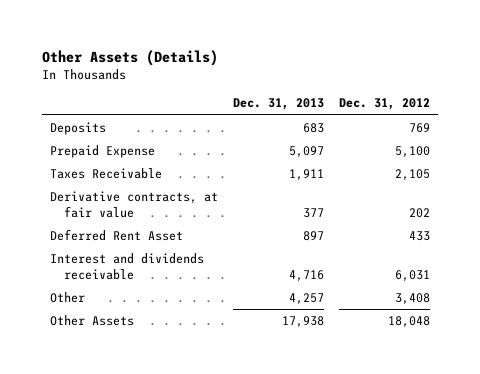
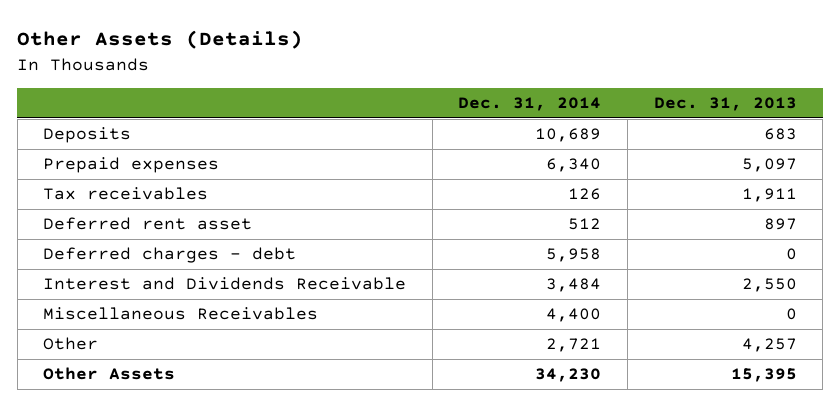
[339,98,431,111] Dec. 31, 2012 -> none
none -> [458,97,602,112] Dec. 31, 2014
[49,191,218,218] Derivative contracts, at fair value -> none
[49,145,155,159] Prepaid Expense -> [43,157,220,174] Prepaid expenses
[49,168,162,180] Taxes Receivable -> [43,187,209,201] Tax receivables
[49,229,183,242] Deferred Rent Asset -> [43,217,253,231] Deferred rent asset
none -> [43,247,297,264] Deferred charges - debt
[49,253,204,280] Interest and dividends receivable -> [43,277,407,291] Interest and Dividends Receivable
[289,269,325,282] 4,716 -> [741,278,797,293] 2,550
none -> [43,307,319,321] Miscellaneous Receivables
[282,316,325,329] 17,938 -> [730,368,797,383] 15,395

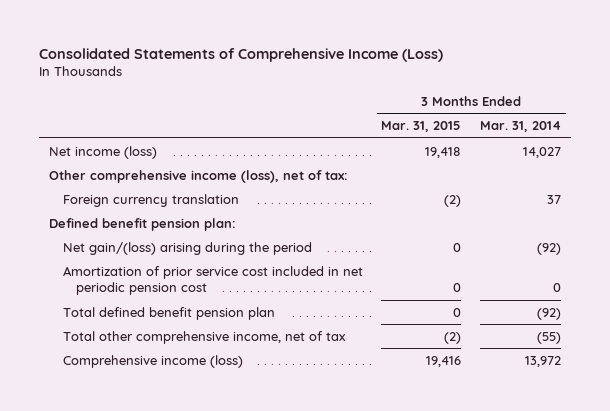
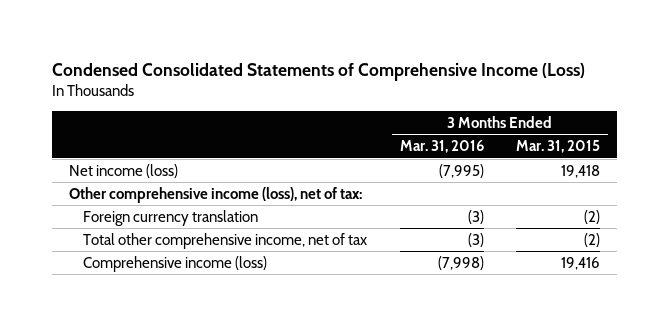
[39,48,444,63] Consolidated Statements of Comprehensive Income (Loss) -> [52,62,586,81] Condensed Consolidated Statements of Comprehensive Income (Loss)
[480,120,562,132] Mar. 31, 2014 -> none
none -> [399,140,484,154] Mar. 31, 2016
[48,217,236,231] Defined benefit pension plan: -> none
[62,241,312,255] Net gain/(loss) arising during the period -> none
[62,265,363,296] Amortization of prior service cost included in net periodic pension cost -> none
[62,306,275,320] Total defined benefit pension plan -> none

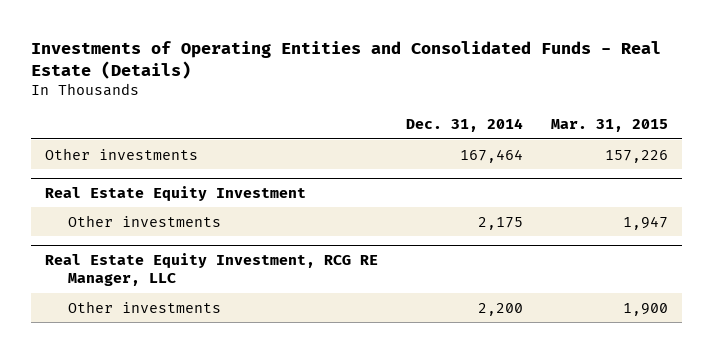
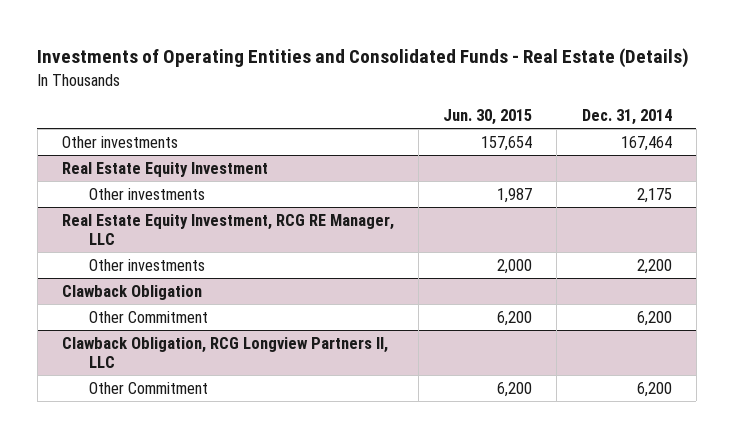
[551,119,669,133] Mar. 31, 2015 -> none
none -> [443,109,533,126] Jun. 30, 2015
none -> [62,284,203,300] Clawback Obligation
none -> [88,310,208,323] Other Commitment
none -> [62,336,389,369] Clawback Obligation, RCG Longview Partners II, LLC
none -> [88,381,208,394] Other Commitment

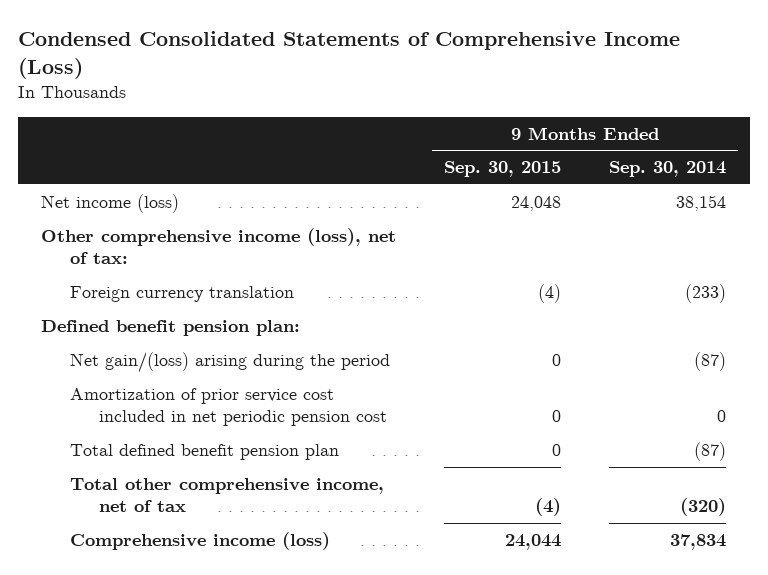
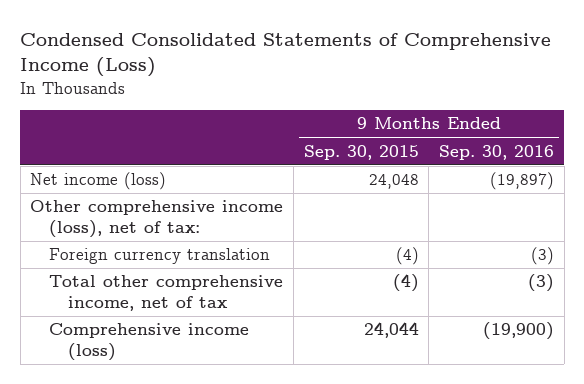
[609,161,727,178] Sep. 30, 2014 -> none
none -> [439,144,555,160] Sep. 30, 2016
[41,320,301,337] Defined benefit pension plan: -> none
[70,352,391,374] Net gain/(loss) arising during the period -> none
[70,388,387,427] Amortization of prior service cost included in net periodic pension cost -> none
[70,444,340,461] Total defined benefit pension plan -> none

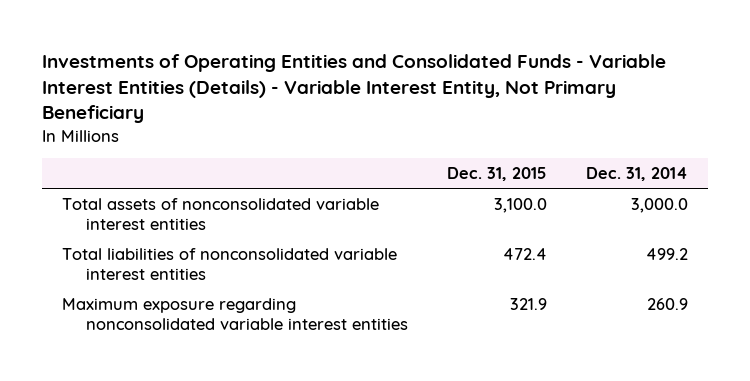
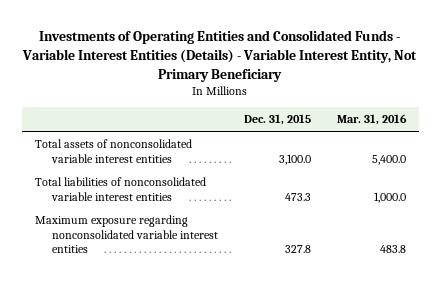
[586,167,689,182] Dec. 31, 2014 -> none
none -> [336,114,407,126] Mar. 31, 2016
[502,247,547,260] 472.4 -> [284,192,311,201] 473.3
[509,297,547,310] 321.9 -> [284,245,311,254] 327.8

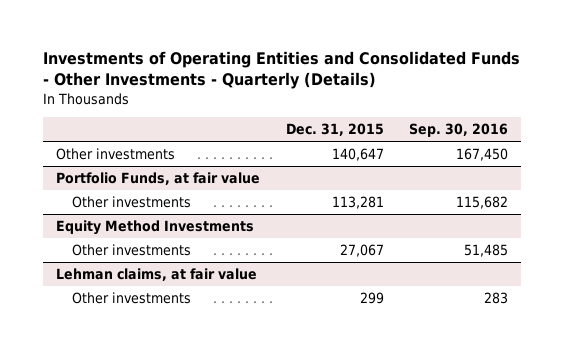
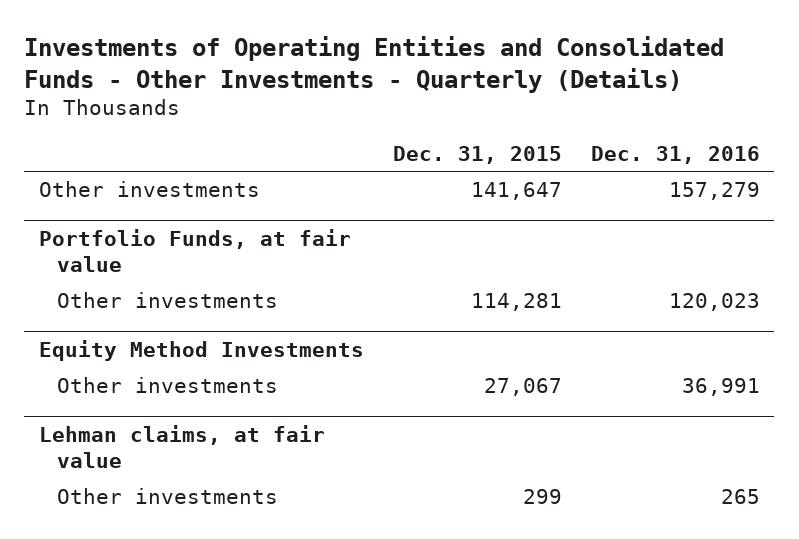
[409,123,509,138] Sep. 30, 2016 -> none
none -> [590,145,760,164] Dec. 31, 2016
[331,147,384,161] 140,647 -> [470,182,562,201] 141,647
[331,195,384,209] 113,281 -> [470,293,562,312] 114,281

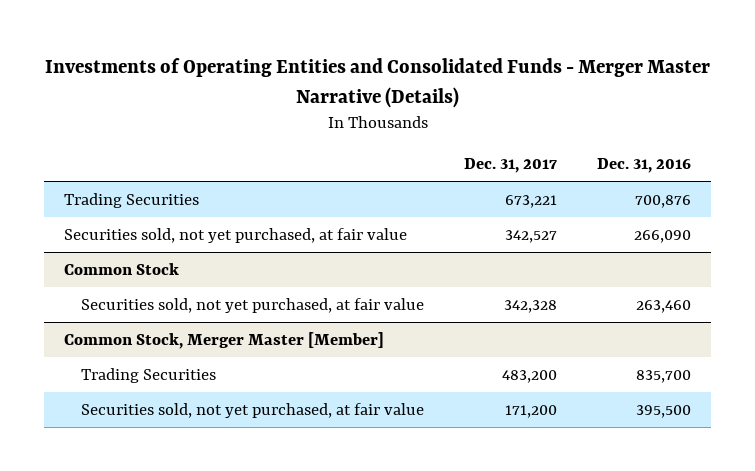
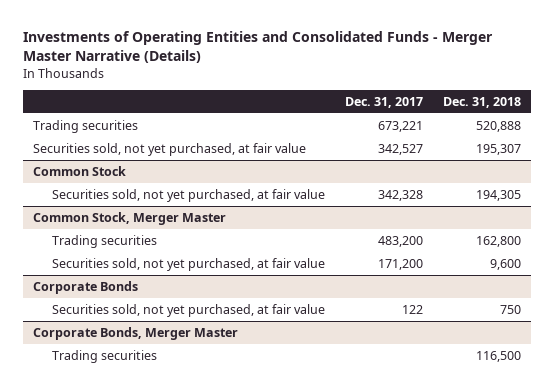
[596,158,691,174] Dec. 31, 2016 -> none
none -> [442,97,521,109] Dec. 31, 2018
[64,192,200,208] Trading Securities -> [33,119,139,133] Trading securities
[64,331,385,349] Common Stock, Merger Master [Member] -> [33,211,227,225] Common Stock, Merger Master
[80,367,216,383] Trading Securities -> [51,234,157,248] Trading securities
none -> [33,280,139,294] Corporate Bonds
none -> [51,303,325,317] Securities sold, not yet purchased, at fair value
none -> [33,326,239,340] Corporate Bonds, Merger Master
none -> [51,349,157,363] Trading securities

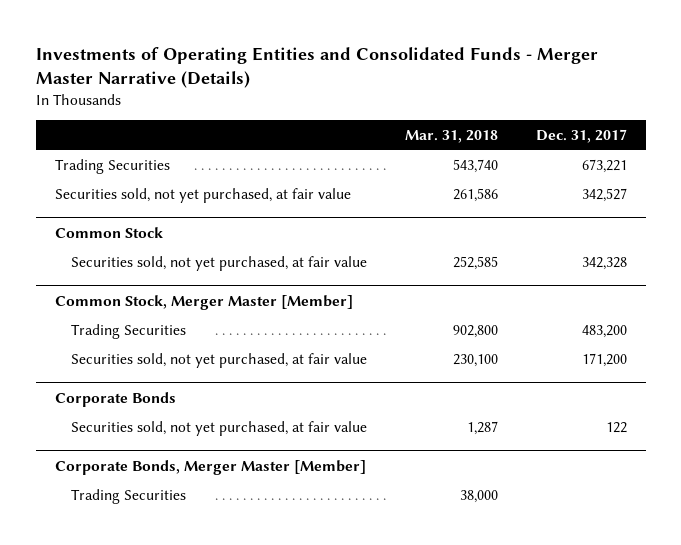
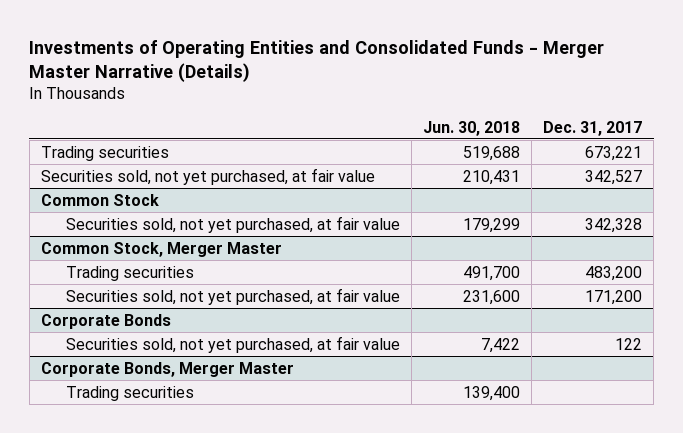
[404,129,498,143] Mar. 31, 2018 -> none
none -> [422,120,520,136] Jun. 30, 2018
[54,158,170,174] Trading Securities -> [40,145,169,161] Trading securities
[54,294,353,310] Common Stock, Merger Master [Member] -> [40,241,282,257] Common Stock, Merger Master
[70,323,186,339] Trading Securities -> [65,265,194,281] Trading securities
[54,459,366,475] Corporate Bonds, Merger Master [Member] -> [40,361,294,377] Corporate Bonds, Merger Master
[70,488,186,504] Trading Securities -> [65,385,194,401] Trading securities

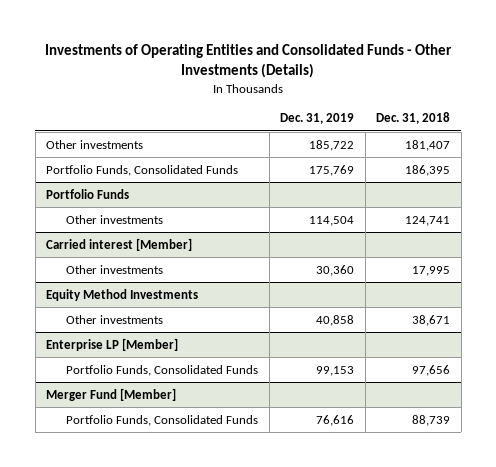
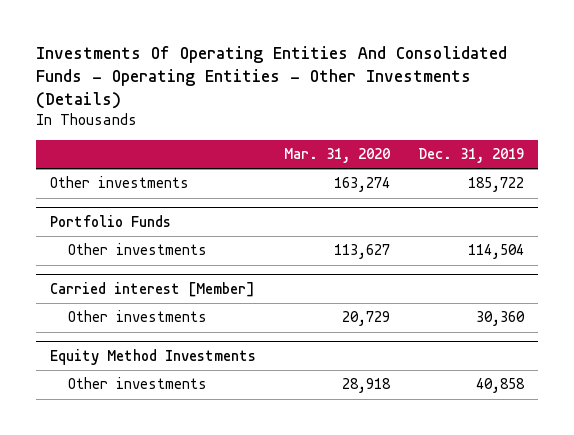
[45,44,453,79] Investments of Operating Entities and Consolidated Funds - Other Investments (Details) -> [35,45,507,109] Investments Of Operating Entities And Consolidated Funds - Operating Entities - Other Investments (Details)
[376,112,451,125] Dec. 31, 2018 -> none
none -> [283,148,390,164] Mar. 31, 2020
[46,164,239,176] Portfolio Funds, Consolidated Funds -> none
[46,337,179,351] Enterprise LP [Member] -> none
[65,364,258,376] Portfolio Funds, Consolidated Funds -> none
[46,387,177,401] Merger Fund [Member] -> none
[65,414,258,426] Portfolio Funds, Consolidated Funds -> none

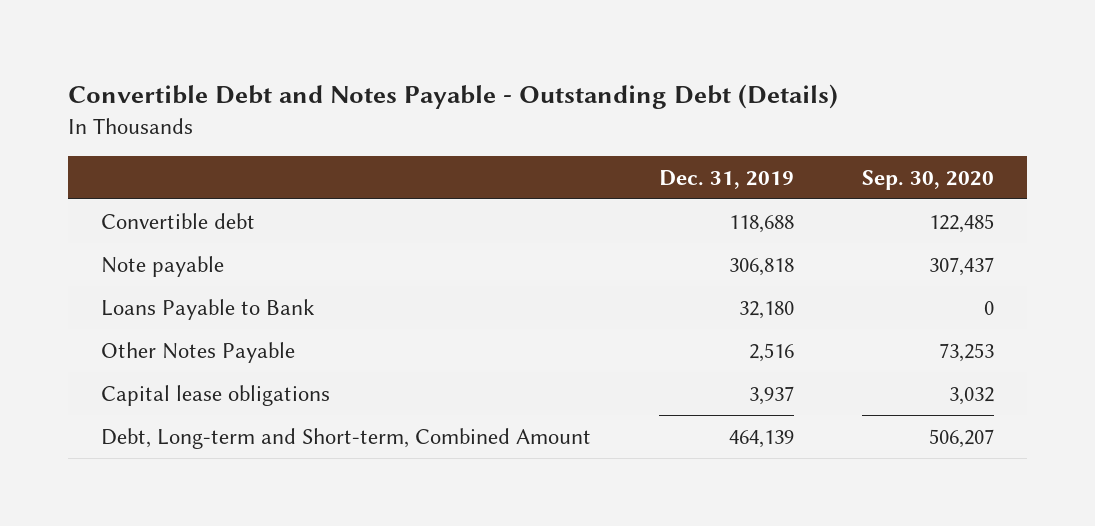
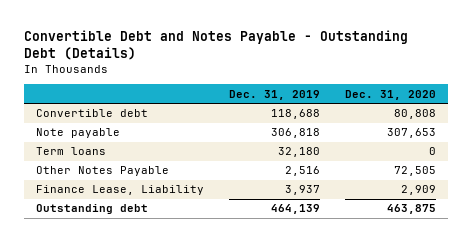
[861,170,994,191] Sep. 30, 2020 -> none
none -> [344,89,436,100] Dec. 31, 2020
[101,298,316,320] Loans Payable to Bank -> [36,147,107,156] Term loans
[101,384,331,406] Capital lease obligations -> [36,185,205,196] Finance Lease, Liability
[101,427,592,449] Debt, Long-term and Short-term, Combined Amount -> [36,204,149,215] Outstanding debt

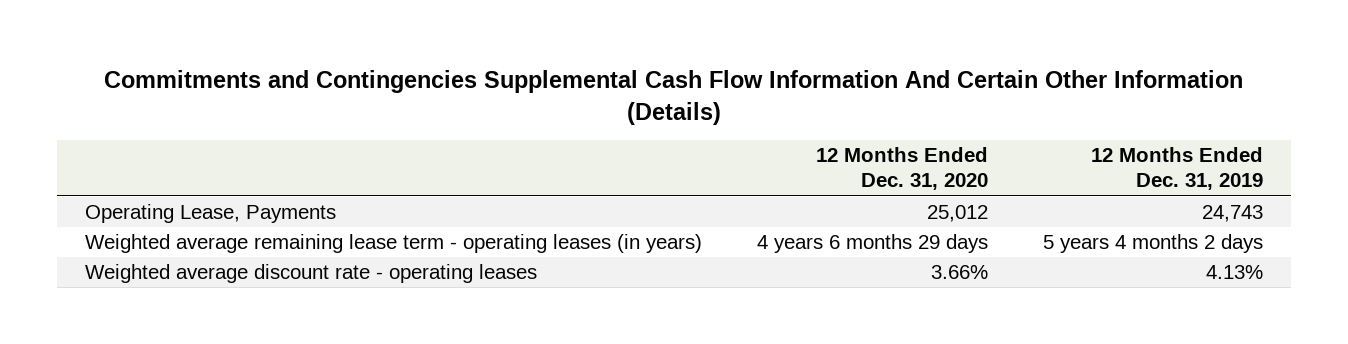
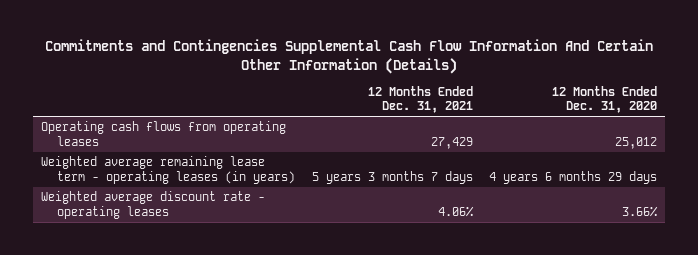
[1091,147,1264,191] 12 Months Ended Dec. 31, 2019 -> none
none -> [367,85,473,114] 12 Months Ended Dec. 31, 2021
[84,204,336,224] Operating Lease, Payments -> [41,121,287,147] Operating cash flows from operating leases

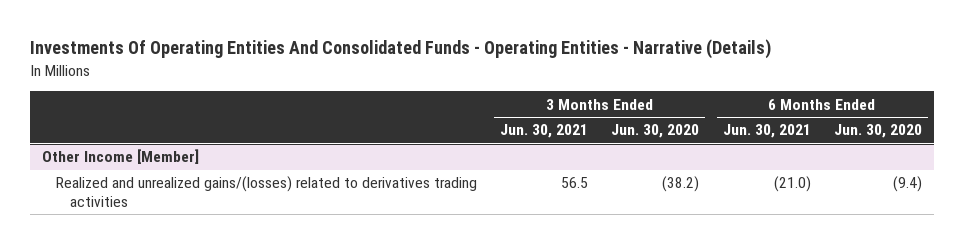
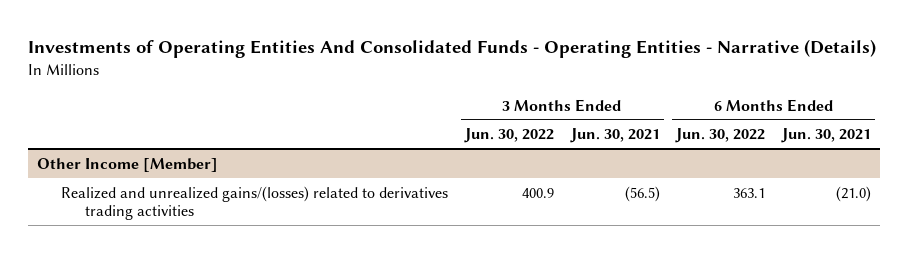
[30,39,772,60] Investments Of Operating Entities And Consolidated Funds - Operating Entities - Narrative (Details) -> [28,39,877,59] Investments of Operating Entities And Consolidated Funds - Operating Entities - Narrative (Details)
[611,124,700,139] Jun. 30, 2020 -> none
[833,124,922,139] Jun. 30, 2020 -> none
none -> [463,128,554,144] Jun. 30, 2022
none -> [675,128,766,144] Jun. 30, 2022
[561,177,589,189] 56.5 -> [624,185,660,202] (56.5)

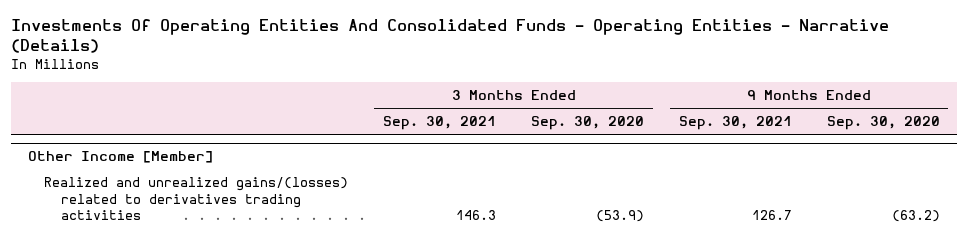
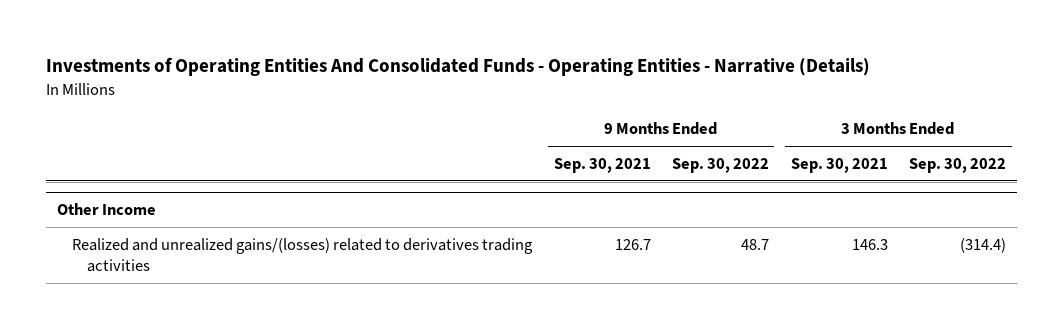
[10,18,889,54] Investments Of Operating Entities And Consolidated Funds - Operating Entities - Narrative (Details) -> [46,57,871,77] Investments of Operating Entities And Consolidated Funds - Operating Entities - Narrative (Details)
[530,116,644,131] Sep. 30, 2020 -> none
[826,116,940,131] Sep. 30, 2020 -> none
none -> [672,157,770,173] Sep. 30, 2022
none -> [909,157,1007,173] Sep. 30, 2022
[27,151,213,164] Other Income [Member] -> [56,203,156,216] Other Income

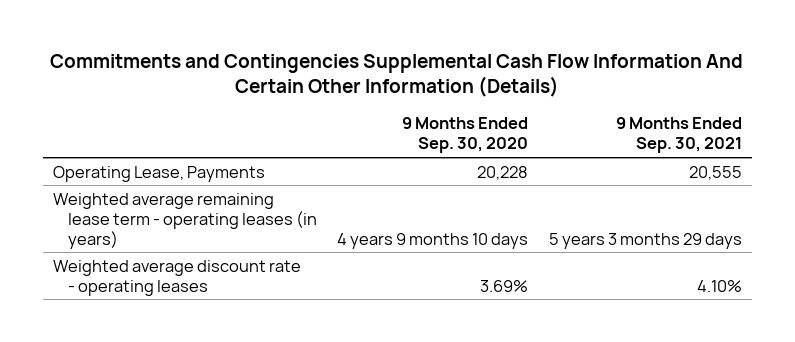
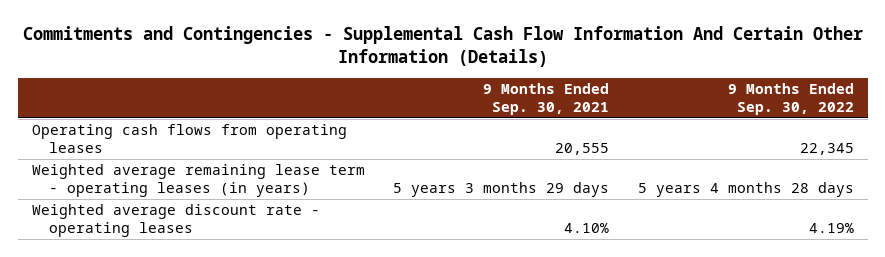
[50,53,744,98] Commitments and Contingencies Supplemental Cash Flow Information And Certain Other Information (Details) -> [22,26,863,67] Commitments and Contingencies - Supplemental Cash Flow Information And Certain Other Information (Details)
[402,117,529,154] 9 Months Ended Sep. 30, 2020 -> none
none -> [727,83,854,115] 9 Months Ended Sep. 30, 2022
[52,165,265,182] Operating Lease, Payments -> [31,124,347,154] Operating cash flows from operating leases

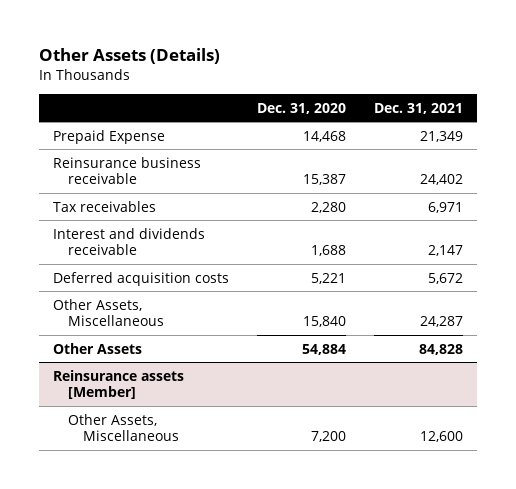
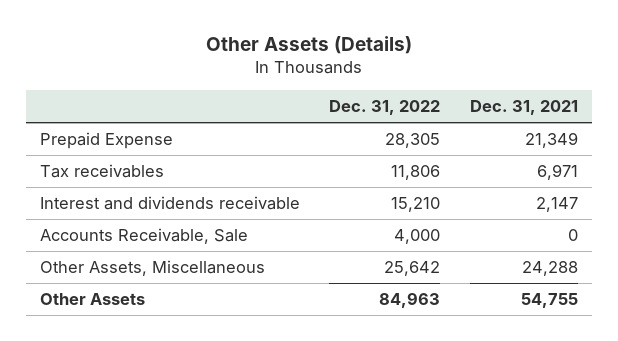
[256,102,346,114] Dec. 31, 2020 -> none
none -> [329,100,441,116] Dec. 31, 2022
[53,156,202,185] Reinsurance business receivable -> none
[53,271,230,286] Deferred acquisition costs -> none
[53,369,185,400] Reinsurance assets [Member] -> none
[67,413,179,442] Other Assets, Miscellaneous -> none
none -> [40,228,249,245] Accounts Receivable, Sale
[419,316,463,328] 24,287 -> [521,261,578,277] 24,288
[418,343,463,355] 84,828 -> [520,293,578,309] 54,755

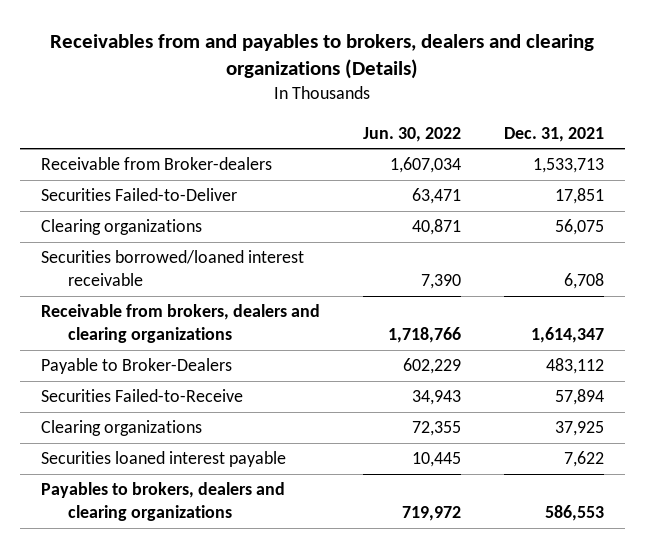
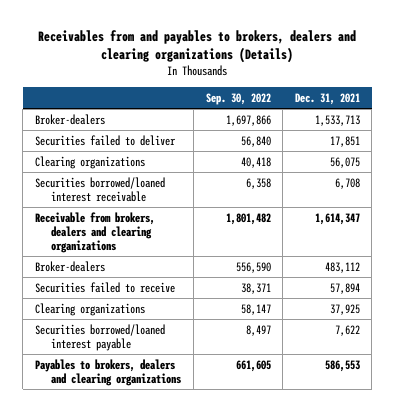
[362,126,461,142] Jun. 30, 2022 -> none
none -> [205,92,271,105] Sep. 30, 2022
[41,157,273,171] Receivable from Broker-dealers -> [34,113,105,125] Broker-dealers
[41,188,238,202] Securities Failed-to-Deliver -> [34,134,176,146] Securities failed to deliver
[41,358,233,375] Payable to Broker-Dealers -> [34,260,105,272] Broker-dealers
[41,389,244,403] Securities Failed-to-Receive -> [34,281,175,293] Securities failed to receive
[41,451,287,468] Securities loaned interest payable -> [34,323,165,351] Securities borrowed/loaned interest payable

